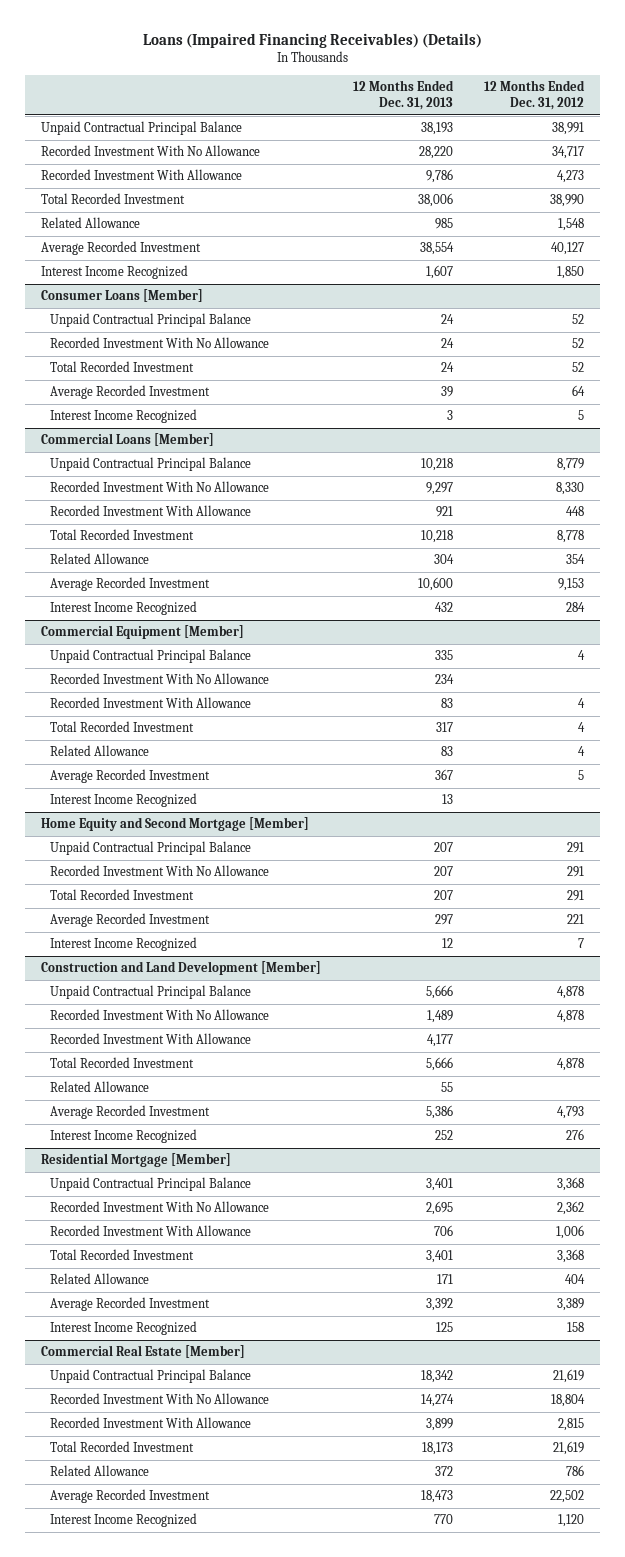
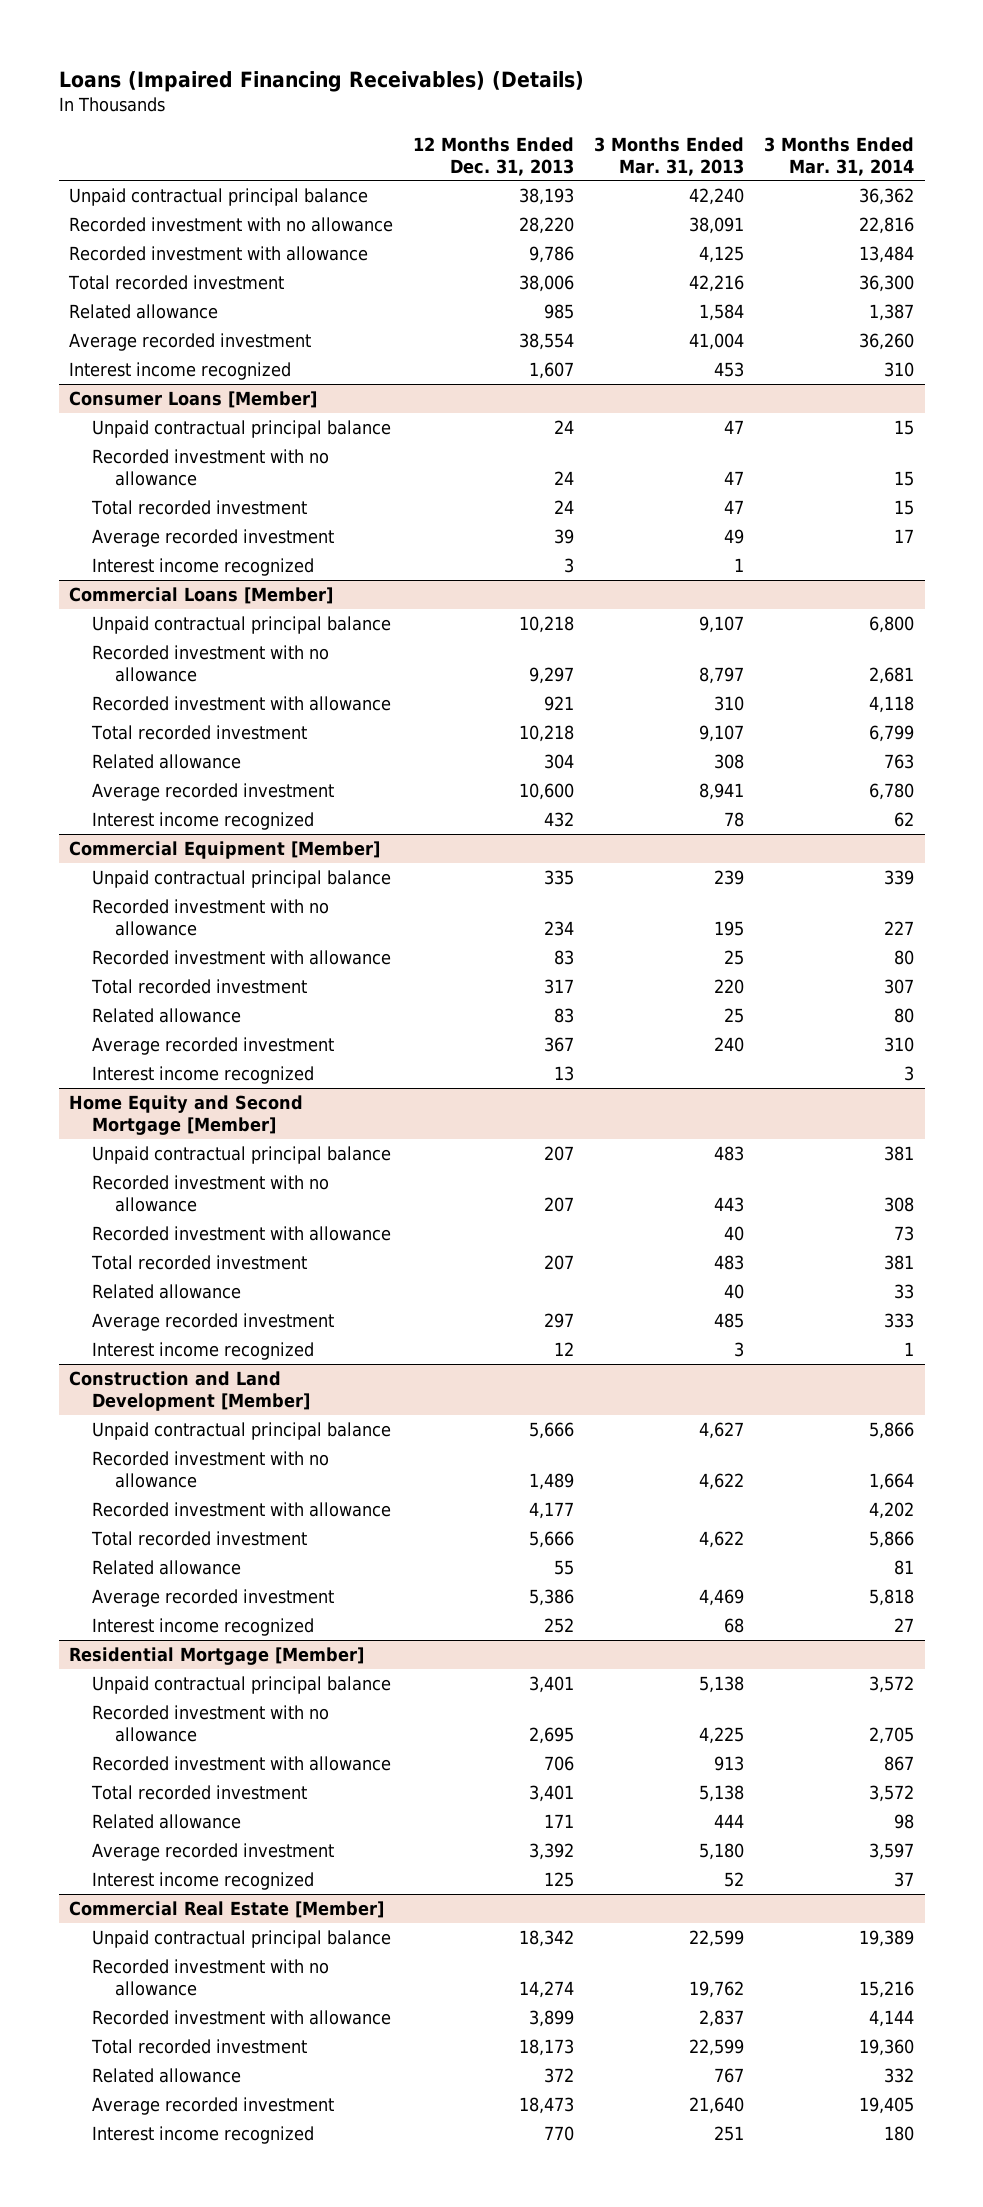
[483,80,585,111] 12 Months Ended Dec. 31, 2012 -> none
none -> [594,136,745,176] 3 Months Ended Mar. 31, 2013
none -> [764,136,915,176] 3 Months Ended Mar. 31, 2014
[41,121,243,136] Unpaid Contractual Principal Balance -> [68,188,368,207] Unpaid contractual principal balance
[41,145,261,157] Recorded Investment With No Allowance -> [68,217,393,233] Recorded investment with no allowance
[41,169,243,181] Recorded Investment With Allowance -> [68,246,368,262] Recorded investment with allowance
[41,193,186,205] Total Recorded Investment -> [67,275,284,291] Total recorded investment
[41,217,141,229] Related Allowance -> [68,304,218,320] Related allowance
[41,241,202,256] Average Recorded Investment -> [68,333,311,352] Average recorded investment
[41,265,189,280] Interest Income Recognized -> [68,362,291,381] Interest income recognized
[50,313,252,328] Unpaid Contractual Principal Balance -> [92,420,392,439] Unpaid contractual principal balance
[50,337,270,349] Recorded Investment With No Allowance -> [92,449,330,487] Recorded investment with no allowance
[50,361,195,373] Total Recorded Investment -> [91,500,308,516] Total recorded investment
[50,385,211,400] Average Recorded Investment -> [92,529,335,548] Average recorded investment
[50,409,198,424] Interest Income Recognized -> [92,558,315,577] Interest income recognized
[50,457,252,472] Unpaid Contractual Principal Balance -> [92,616,392,635] Unpaid contractual principal balance
[50,481,270,493] Recorded Investment With No Allowance -> [92,645,330,683] Recorded investment with no allowance
[50,505,252,517] Recorded Investment With Allowance -> [92,696,392,712] Recorded investment with allowance
[50,529,195,541] Total Recorded Investment -> [91,725,308,741] Total recorded investment
[50,553,150,565] Related Allowance -> [92,754,242,770] Related allowance
[50,577,211,592] Average Recorded Investment -> [92,783,335,802] Average recorded investment
[50,601,198,616] Interest Income Recognized -> [92,812,315,831] Interest income recognized
[50,649,252,664] Unpaid Contractual Principal Balance -> [92,870,392,889] Unpaid contractual principal balance
[50,673,270,685] Recorded Investment With No Allowance -> [92,899,330,937] Recorded investment with no allowance
[50,697,252,709] Recorded Investment With Allowance -> [92,950,392,966] Recorded investment with allowance
[50,721,195,733] Total Recorded Investment -> [91,979,308,995] Total recorded investment
[50,745,150,757] Related Allowance -> [92,1008,242,1024] Related allowance
[50,769,211,784] Average Recorded Investment -> [92,1037,335,1056] Average recorded investment
[50,793,198,808] Interest Income Recognized -> [92,1066,315,1085] Interest income recognized
[50,841,252,856] Unpaid Contractual Principal Balance -> [92,1146,392,1165] Unpaid contractual principal balance
[50,865,270,877] Recorded Investment With No Allowance -> [92,1175,330,1213] Recorded investment with no allowance
none -> [92,1226,392,1242] Recorded investment with allowance
[50,889,195,901] Total Recorded Investment -> [91,1255,308,1271] Total recorded investment
none -> [92,1284,242,1300] Related allowance
[50,913,211,928] Average Recorded Investment -> [92,1313,335,1332] Average recorded investment
[50,937,198,952] Interest Income Recognized -> [92,1342,315,1361] Interest income recognized
[50,985,252,1000] Unpaid Contractual Principal Balance -> [92,1422,392,1441] Unpaid contractual principal balance
[50,1009,270,1021] Recorded Investment With No Allowance -> [92,1451,330,1489] Recorded investment with no allowance
[50,1033,252,1045] Recorded Investment With Allowance -> [92,1502,392,1518] Recorded investment with allowance
[50,1057,195,1069] Total Recorded Investment -> [91,1531,308,1547] Total recorded investment
[50,1081,150,1093] Related Allowance -> [92,1560,242,1576] Related allowance
[50,1105,211,1120] Average Recorded Investment -> [92,1589,335,1608] Average recorded investment
[50,1129,198,1144] Interest Income Recognized -> [92,1618,315,1637] Interest income recognized
[50,1177,252,1192] Unpaid Contractual Principal Balance -> [92,1676,392,1695] Unpaid contractual principal balance
[50,1201,270,1213] Recorded Investment With No Allowance -> [92,1705,330,1743] Recorded investment with no allowance
[50,1225,252,1237] Recorded Investment With Allowance -> [92,1756,392,1772] Recorded investment with allowance
[50,1249,195,1261] Total Recorded Investment -> [91,1785,308,1801] Total recorded investment
[50,1273,150,1285] Related Allowance -> [92,1814,242,1830] Related allowance
[50,1297,211,1312] Average Recorded Investment -> [92,1843,335,1862] Average recorded investment
[50,1321,198,1336] Interest Income Recognized -> [92,1872,315,1891] Interest income recognized
[50,1369,252,1384] Unpaid Contractual Principal Balance -> [92,1930,392,1949] Unpaid contractual principal balance
[50,1393,270,1405] Recorded Investment With No Allowance -> [92,1959,330,1997] Recorded investment with no allowance
[50,1417,252,1429] Recorded Investment With Allowance -> [92,2010,392,2026] Recorded investment with allowance
[50,1441,195,1453] Total Recorded Investment -> [91,2039,308,2055] Total recorded investment
[50,1465,150,1477] Related Allowance -> [92,2068,242,2084] Related allowance
[50,1489,211,1504] Average Recorded Investment -> [92,2097,335,2116] Average recorded investment
[50,1513,198,1528] Interest Income Recognized -> [92,2126,315,2145] Interest income recognized

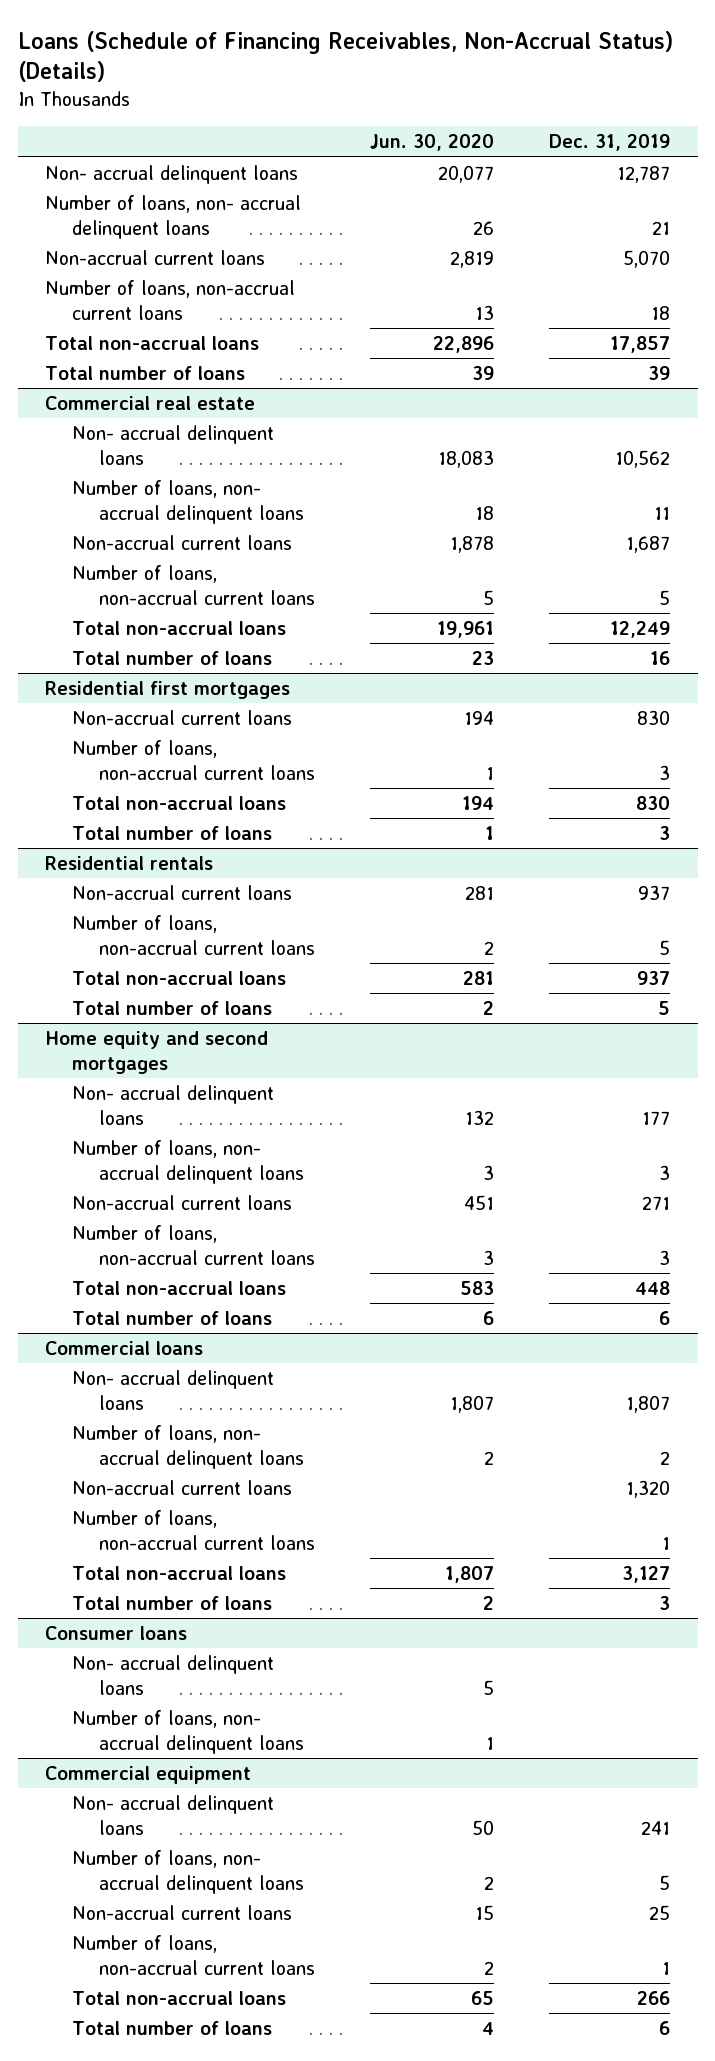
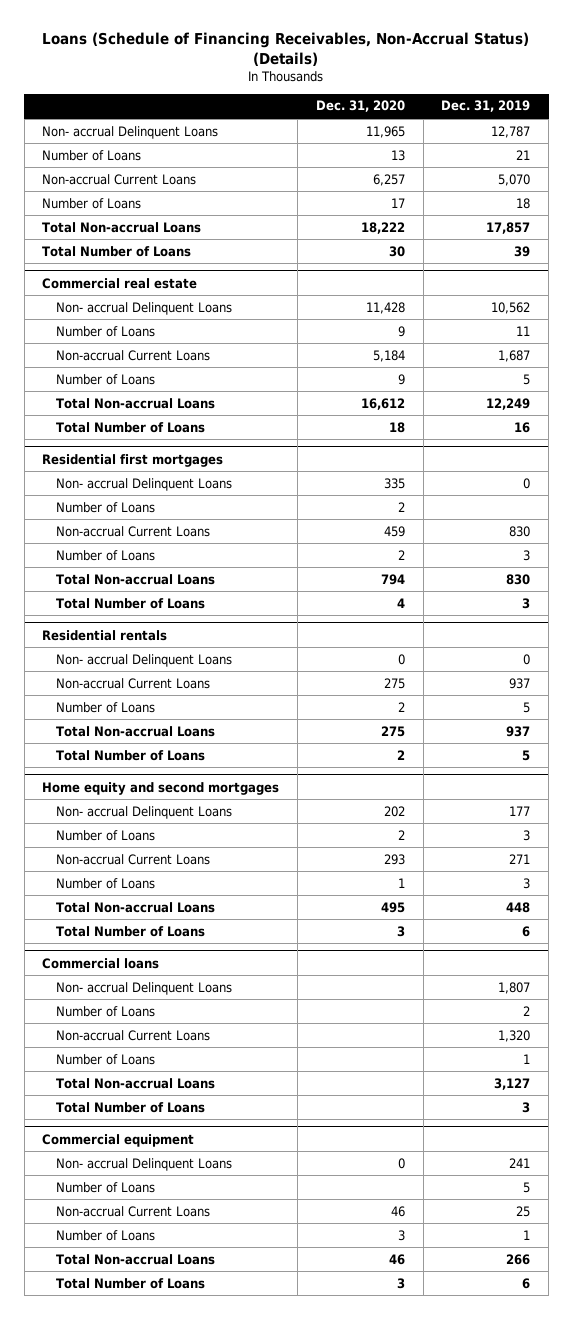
[370,134,495,152] Jun. 30, 2020 -> none
none -> [315,100,405,113] Dec. 31, 2020
[45,165,299,185] Non- accrual delinquent loans -> [42,125,219,139] Non- accrual Delinquent Loans
[45,195,302,239] Number of loans, non- accrual delinquent loans -> [42,149,142,161] Number of Loans
[45,250,266,266] Non-accrual current loans -> [42,173,197,185] Non-accrual Current Loans
[45,280,296,320] Number of loans, non-accrual current loans -> [42,197,142,209] Number of Loans
[45,336,260,351] Total non-accrual loans -> [42,221,202,233] Total Non-accrual Loans
[45,366,246,381] Total number of loans -> [42,245,192,257] Total Number of Loans
[72,425,275,465] Non- accrual delinquent loans -> [55,301,232,315] Non- accrual Delinquent Loans
[72,480,305,524] Number of loans, non- accrual delinquent loans -> [55,325,155,337] Number of Loans
[72,535,293,551] Non-accrual current loans -> [55,349,210,361] Non-accrual Current Loans
[72,565,316,605] Number of loans, non-accrual current loans -> [55,373,155,385] Number of Loans
[72,621,287,636] Total non-accrual loans -> [55,397,215,409] Total Non-accrual Loans
[72,651,273,666] Total number of loans -> [55,421,205,433] Total Number of Loans
none -> [55,477,232,491] Non- accrual Delinquent Loans
none -> [55,501,155,513] Number of Loans
[72,710,293,726] Non-accrual current loans -> [55,525,210,537] Non-accrual Current Loans
[72,740,316,780] Number of loans, non-accrual current loans -> [55,549,155,561] Number of Loans
[72,796,287,811] Total non-accrual loans -> [55,573,215,585] Total Non-accrual Loans
[72,826,273,841] Total number of loans -> [55,597,205,609] Total Number of Loans
none -> [55,653,232,667] Non- accrual Delinquent Loans
[72,885,293,901] Non-accrual current loans -> [55,677,210,689] Non-accrual Current Loans
[72,915,316,955] Number of loans, non-accrual current loans -> [55,701,155,713] Number of Loans
[72,971,287,986] Total non-accrual loans -> [55,725,215,737] Total Non-accrual Loans
[72,1001,273,1016] Total number of loans -> [55,749,205,761] Total Number of Loans
[72,1085,275,1125] Non- accrual delinquent loans -> [55,805,232,819] Non- accrual Delinquent Loans
[72,1140,305,1184] Number of loans, non- accrual delinquent loans -> [55,829,155,841] Number of Loans
[72,1195,293,1211] Non-accrual current loans -> [55,853,210,865] Non-accrual Current Loans
[72,1225,316,1265] Number of loans, non-accrual current loans -> [55,877,155,889] Number of Loans
[72,1281,287,1296] Total non-accrual loans -> [55,901,215,913] Total Non-accrual Loans
[72,1311,273,1326] Total number of loans -> [55,925,205,937] Total Number of Loans
[45,1626,188,1641] Consumer loans -> none
[72,1655,275,1695] Non- accrual delinquent loans -> none
[72,1710,305,1754] Number of loans, non- accrual delinquent loans -> none
[72,1370,275,1410] Non- accrual delinquent loans -> [55,981,232,995] Non- accrual Delinquent Loans
[72,1425,305,1469] Number of loans, non- accrual delinquent loans -> [55,1005,155,1017] Number of Loans
[72,1480,293,1496] Non-accrual current loans -> [55,1029,210,1041] Non-accrual Current Loans
[72,1510,316,1550] Number of loans, non-accrual current loans -> [55,1053,155,1065] Number of Loans
[72,1566,287,1581] Total non-accrual loans -> [55,1077,215,1089] Total Non-accrual Loans
[72,1596,273,1611] Total number of loans -> [55,1101,205,1113] Total Number of Loans
[72,1795,275,1835] Non- accrual delinquent loans -> [55,1157,232,1171] Non- accrual Delinquent Loans
[72,1850,305,1894] Number of loans, non- accrual delinquent loans -> [55,1181,155,1193] Number of Loans
[72,1905,293,1921] Non-accrual current loans -> [55,1205,210,1217] Non-accrual Current Loans
[72,1935,316,1975] Number of loans, non-accrual current loans -> [55,1229,155,1241] Number of Loans
[72,1991,287,2006] Total non-accrual loans -> [55,1253,215,1265] Total Non-accrual Loans
[72,2021,273,2036] Total number of loans -> [55,1277,205,1289] Total Number of Loans

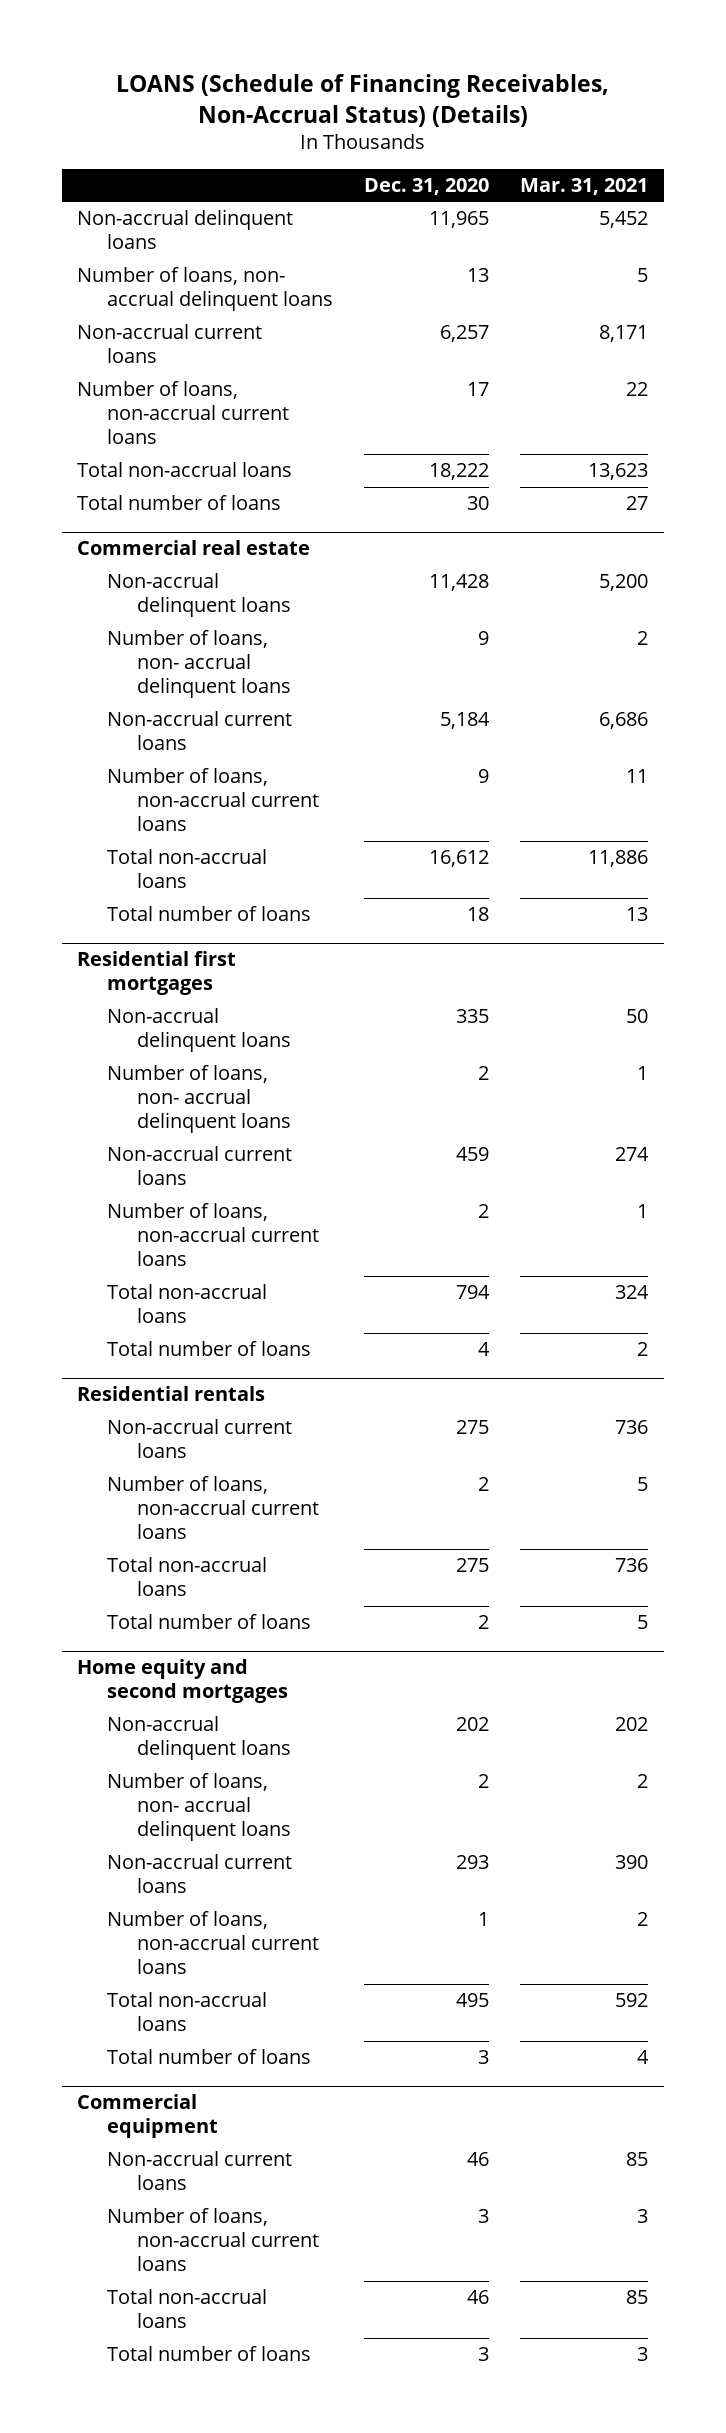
[42,31,530,66] Loans (Schedule of Financing Receivables, Non-Accrual Status) (Details) -> [115,74,609,127] LOANS (Schedule of Financing Receivables, Non-Accrual Status) (Details)
[441,100,531,113] Dec. 31, 2019 -> none
none -> [520,177,649,195] Mar. 31, 2021
[42,125,219,139] Non- accrual Delinquent Loans -> [77,209,294,250] Non-accrual delinquent loans
[42,149,142,161] Number of Loans -> [77,267,334,312] Number of loans, non- accrual delinquent loans
[42,173,197,185] Non-accrual Current Loans -> [77,324,263,364] Non-accrual current loans
[42,197,142,209] Number of Loans -> [77,381,290,445] Number of loans, non-accrual current loans
[42,221,202,233] Total Non-accrual Loans -> [77,462,293,478] Total non-accrual loans
[42,245,192,257] Total Number of Loans -> [77,495,282,511] Total number of loans
[55,301,232,315] Non- accrual Delinquent Loans -> [107,573,291,618] Non-accrual delinquent loans
[55,325,155,337] Number of Loans -> [107,630,291,699] Number of loans, non- accrual delinquent loans
[55,349,210,361] Non-accrual Current Loans -> [107,711,293,751] Non-accrual current loans
[55,373,155,385] Number of Loans -> [107,768,319,832] Number of loans, non-accrual current loans
[55,397,215,409] Total Non-accrual Loans -> [107,849,268,889] Total non-accrual loans
[55,421,205,433] Total Number of Loans -> [107,906,312,922] Total number of loans
[55,477,232,491] Non- accrual Delinquent Loans -> [107,1008,291,1053] Non-accrual delinquent loans
[55,501,155,513] Number of Loans -> [107,1065,291,1134] Number of loans, non- accrual delinquent loans
[55,525,210,537] Non-accrual Current Loans -> [107,1146,293,1186] Non-accrual current loans
[55,549,155,561] Number of Loans -> [107,1203,319,1267] Number of loans, non-accrual current loans
[55,573,215,585] Total Non-accrual Loans -> [107,1284,268,1324] Total non-accrual loans
[55,597,205,609] Total Number of Loans -> [107,1341,312,1357] Total number of loans
[55,653,232,667] Non- accrual Delinquent Loans -> none
[55,677,210,689] Non-accrual Current Loans -> [107,1419,293,1459] Non-accrual current loans
[55,701,155,713] Number of Loans -> [107,1476,319,1540] Number of loans, non-accrual current loans
[55,725,215,737] Total Non-accrual Loans -> [107,1557,268,1597] Total non-accrual loans
[55,749,205,761] Total Number of Loans -> [107,1614,312,1630] Total number of loans
[42,957,160,969] Commercial loans -> none
[55,981,232,995] Non- accrual Delinquent Loans -> none
[55,1005,155,1017] Number of Loans -> none
[55,1029,210,1041] Non-accrual Current Loans -> none
[55,1053,155,1065] Number of Loans -> none
[55,1077,215,1089] Total Non-accrual Loans -> none
[55,1101,205,1113] Total Number of Loans -> none
[55,805,232,819] Non- accrual Delinquent Loans -> [107,1716,291,1761] Non-accrual delinquent loans
[55,829,155,841] Number of Loans -> [107,1773,291,1842] Number of loans, non- accrual delinquent loans
[55,853,210,865] Non-accrual Current Loans -> [107,1854,293,1894] Non-accrual current loans
[55,877,155,889] Number of Loans -> [107,1911,319,1975] Number of loans, non-accrual current loans
[55,901,215,913] Total Non-accrual Loans -> [107,1992,268,2032] Total non-accrual loans
[55,925,205,937] Total Number of Loans -> [107,2049,312,2065] Total number of loans
[55,1157,232,1171] Non- accrual Delinquent Loans -> none
[55,1181,155,1193] Number of Loans -> none
[55,1205,210,1217] Non-accrual Current Loans -> [107,2151,293,2191] Non-accrual current loans
[55,1229,155,1241] Number of Loans -> [107,2208,319,2272] Number of loans, non-accrual current loans
[55,1253,215,1265] Total Non-accrual Loans -> [107,2289,268,2329] Total non-accrual loans
[55,1277,205,1289] Total Number of Loans -> [107,2346,312,2362] Total number of loans

